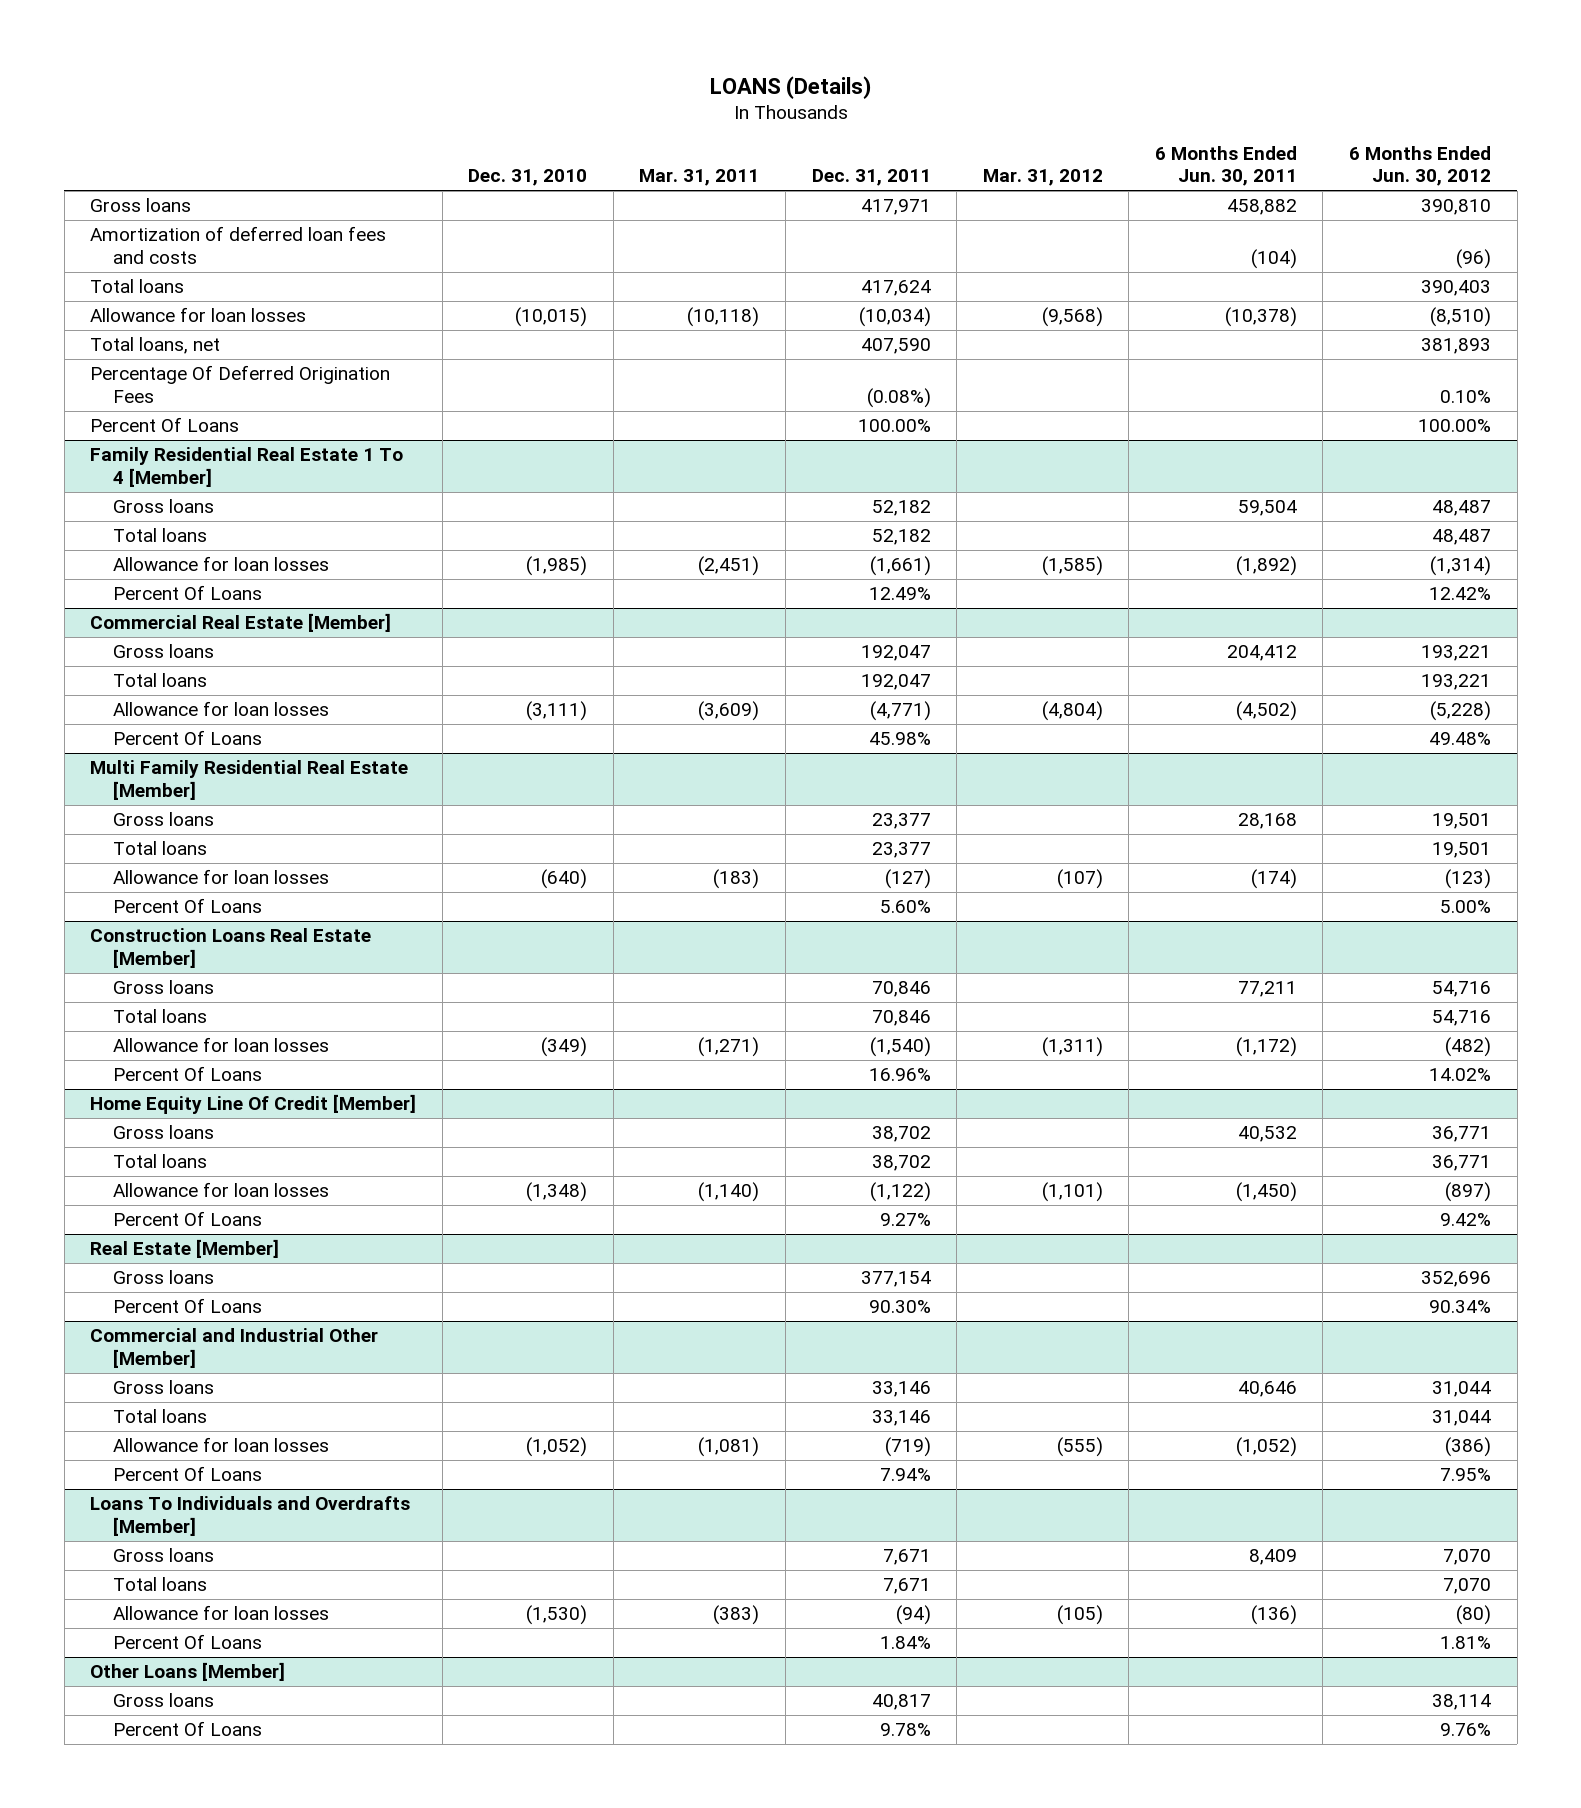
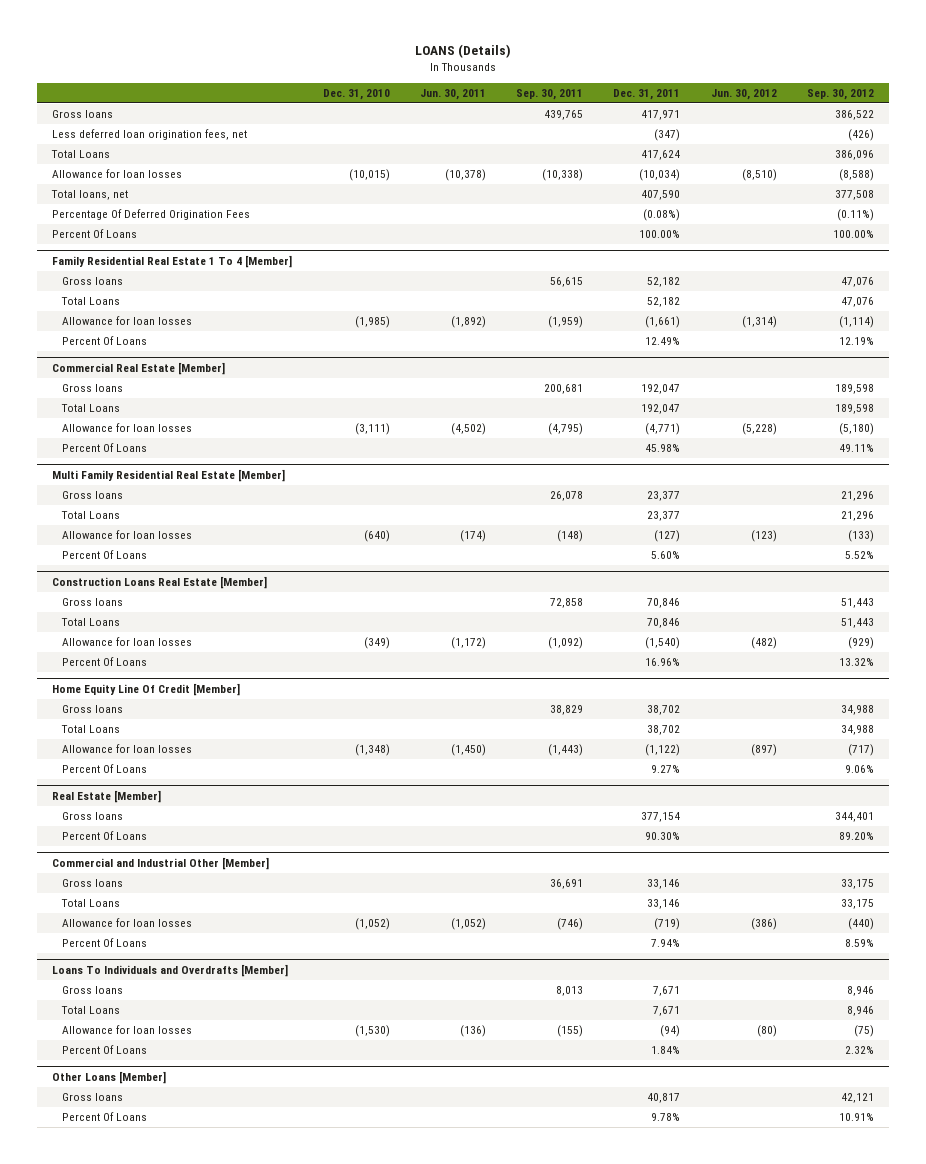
[639,169,760,187] Mar. 31, 2011 -> none
[982,169,1103,187] Mar. 31, 2012 -> none
[1154,145,1297,187] 6 Months Ended Jun. 30, 2011 -> none
[1348,145,1491,187] 6 Months Ended Jun. 30, 2012 -> none
none -> [419,88,486,100] Jun. 30, 2011
none -> [516,88,584,100] Sep. 30, 2011
none -> [710,88,777,100] Jun. 30, 2012
none -> [806,88,874,100] Sep. 30, 2012
[90,226,387,264] Amortization of deferred loan fees and costs -> none
none -> [52,129,248,141] Less deferred loan origination fees, net
[90,279,185,294] Total loans -> [51,150,111,159] Total Loans
[113,528,208,543] Total loans -> [61,297,121,306] Total Loans
[113,673,208,688] Total loans -> [61,404,121,413] Total Loans
[113,841,208,856] Total loans -> [61,511,121,520] Total Loans
[113,1009,208,1024] Total loans -> [61,618,121,627] Total Loans
[113,1154,208,1169] Total loans -> [61,725,121,734] Total Loans
[113,1409,208,1424] Total loans -> [61,899,121,908] Total Loans
[113,1577,208,1592] Total loans -> [61,1006,121,1015] Total Loans

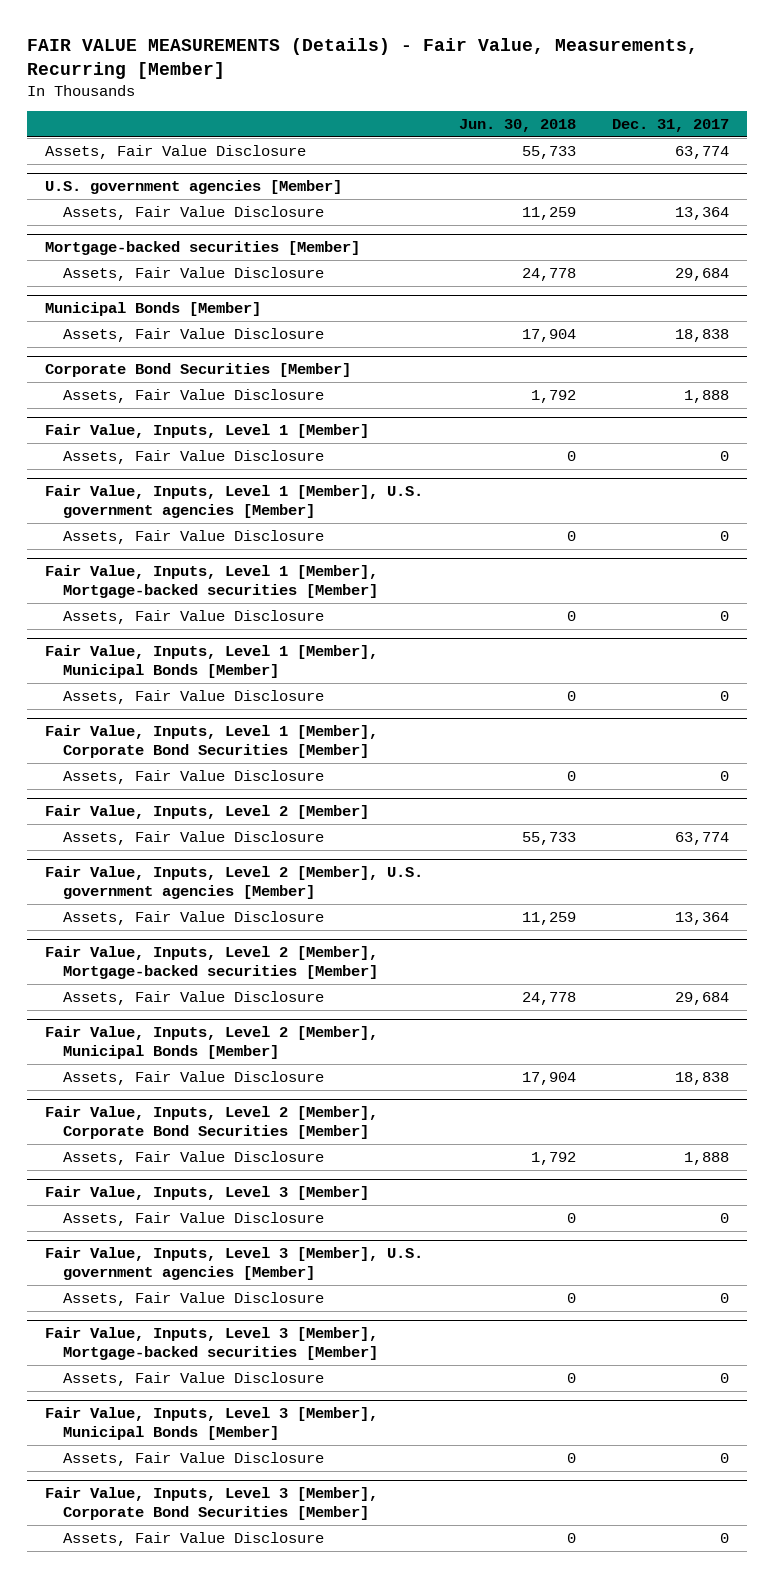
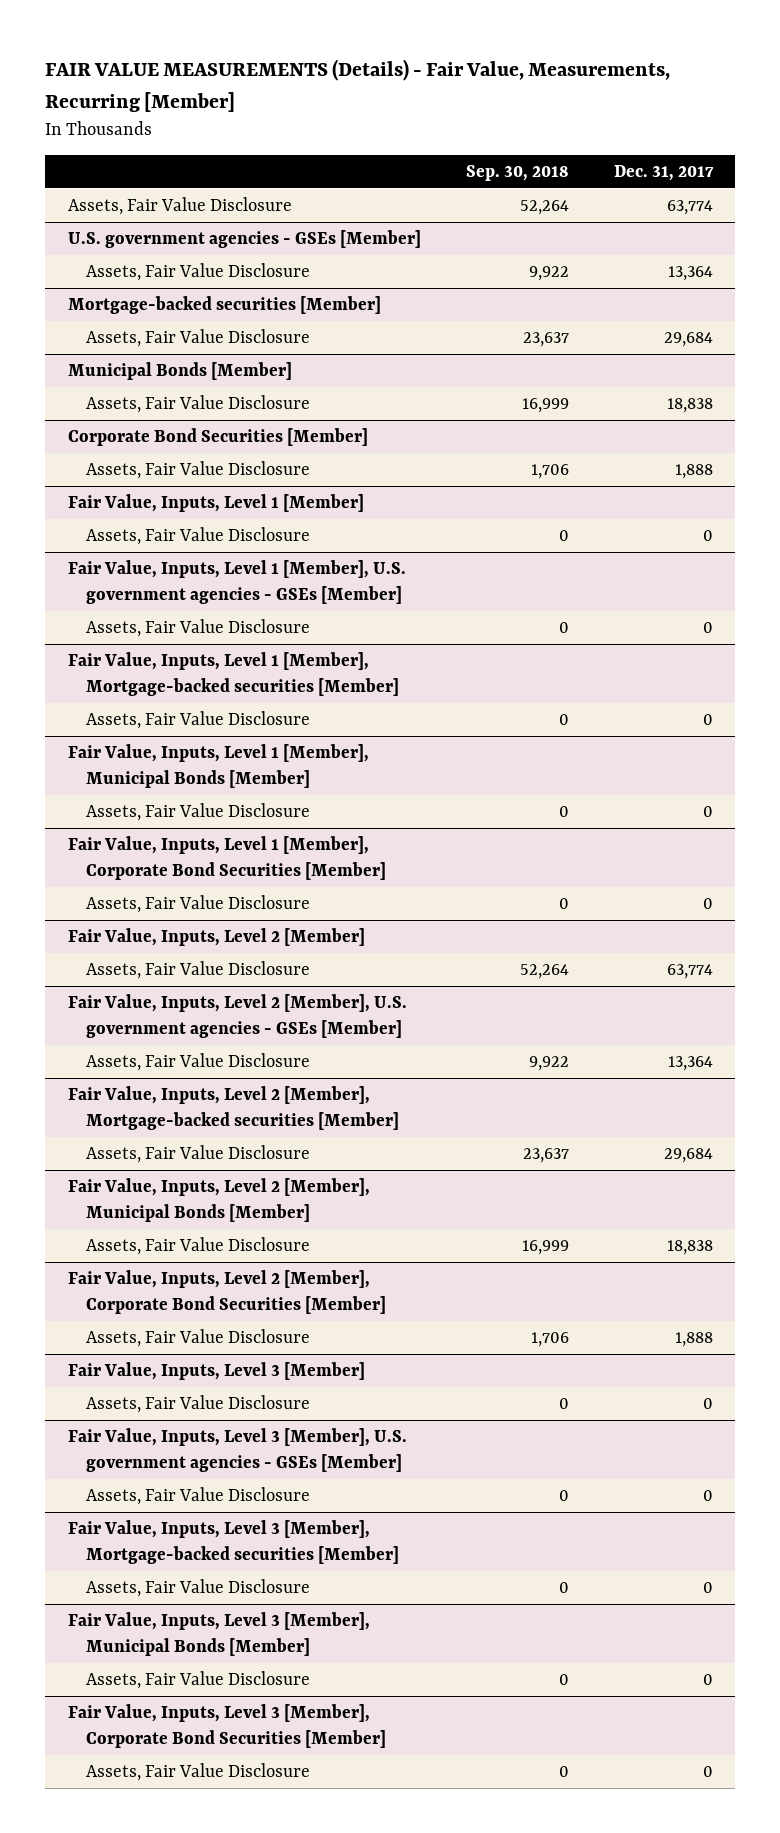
[458,119,576,133] Jun. 30, 2018 -> none
none -> [465,165,569,182] Sep. 30, 2018
[44,180,342,195] U.S. government agencies [Member] -> [67,230,421,249] U.S. government agencies - GSEs [Member]
[44,485,423,519] Fair Value, Inputs, Level 1 [Member], U.S. government agencies [Member] -> [67,560,406,605] Fair Value, Inputs, Level 1 [Member], U.S. government agencies - GSEs [Member]
[44,866,423,900] Fair Value, Inputs, Level 2 [Member], U.S. government agencies [Member] -> [67,994,407,1039] Fair Value, Inputs, Level 2 [Member], U.S. government agencies - GSEs [Member]
[44,1247,423,1281] Fair Value, Inputs, Level 3 [Member], U.S. government agencies [Member] -> [67,1428,407,1473] Fair Value, Inputs, Level 3 [Member], U.S. government agencies - GSEs [Member]

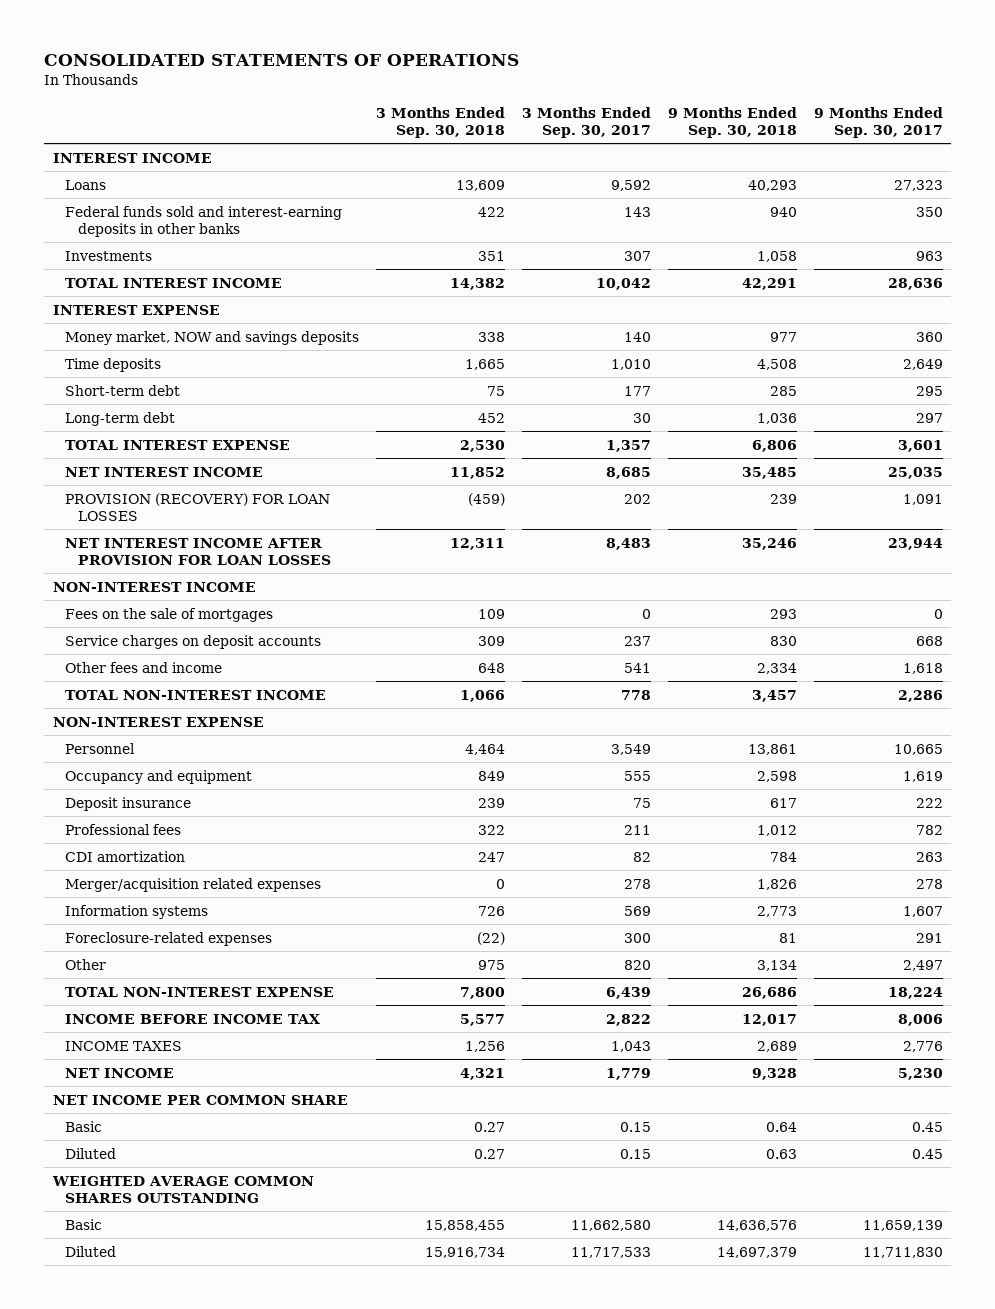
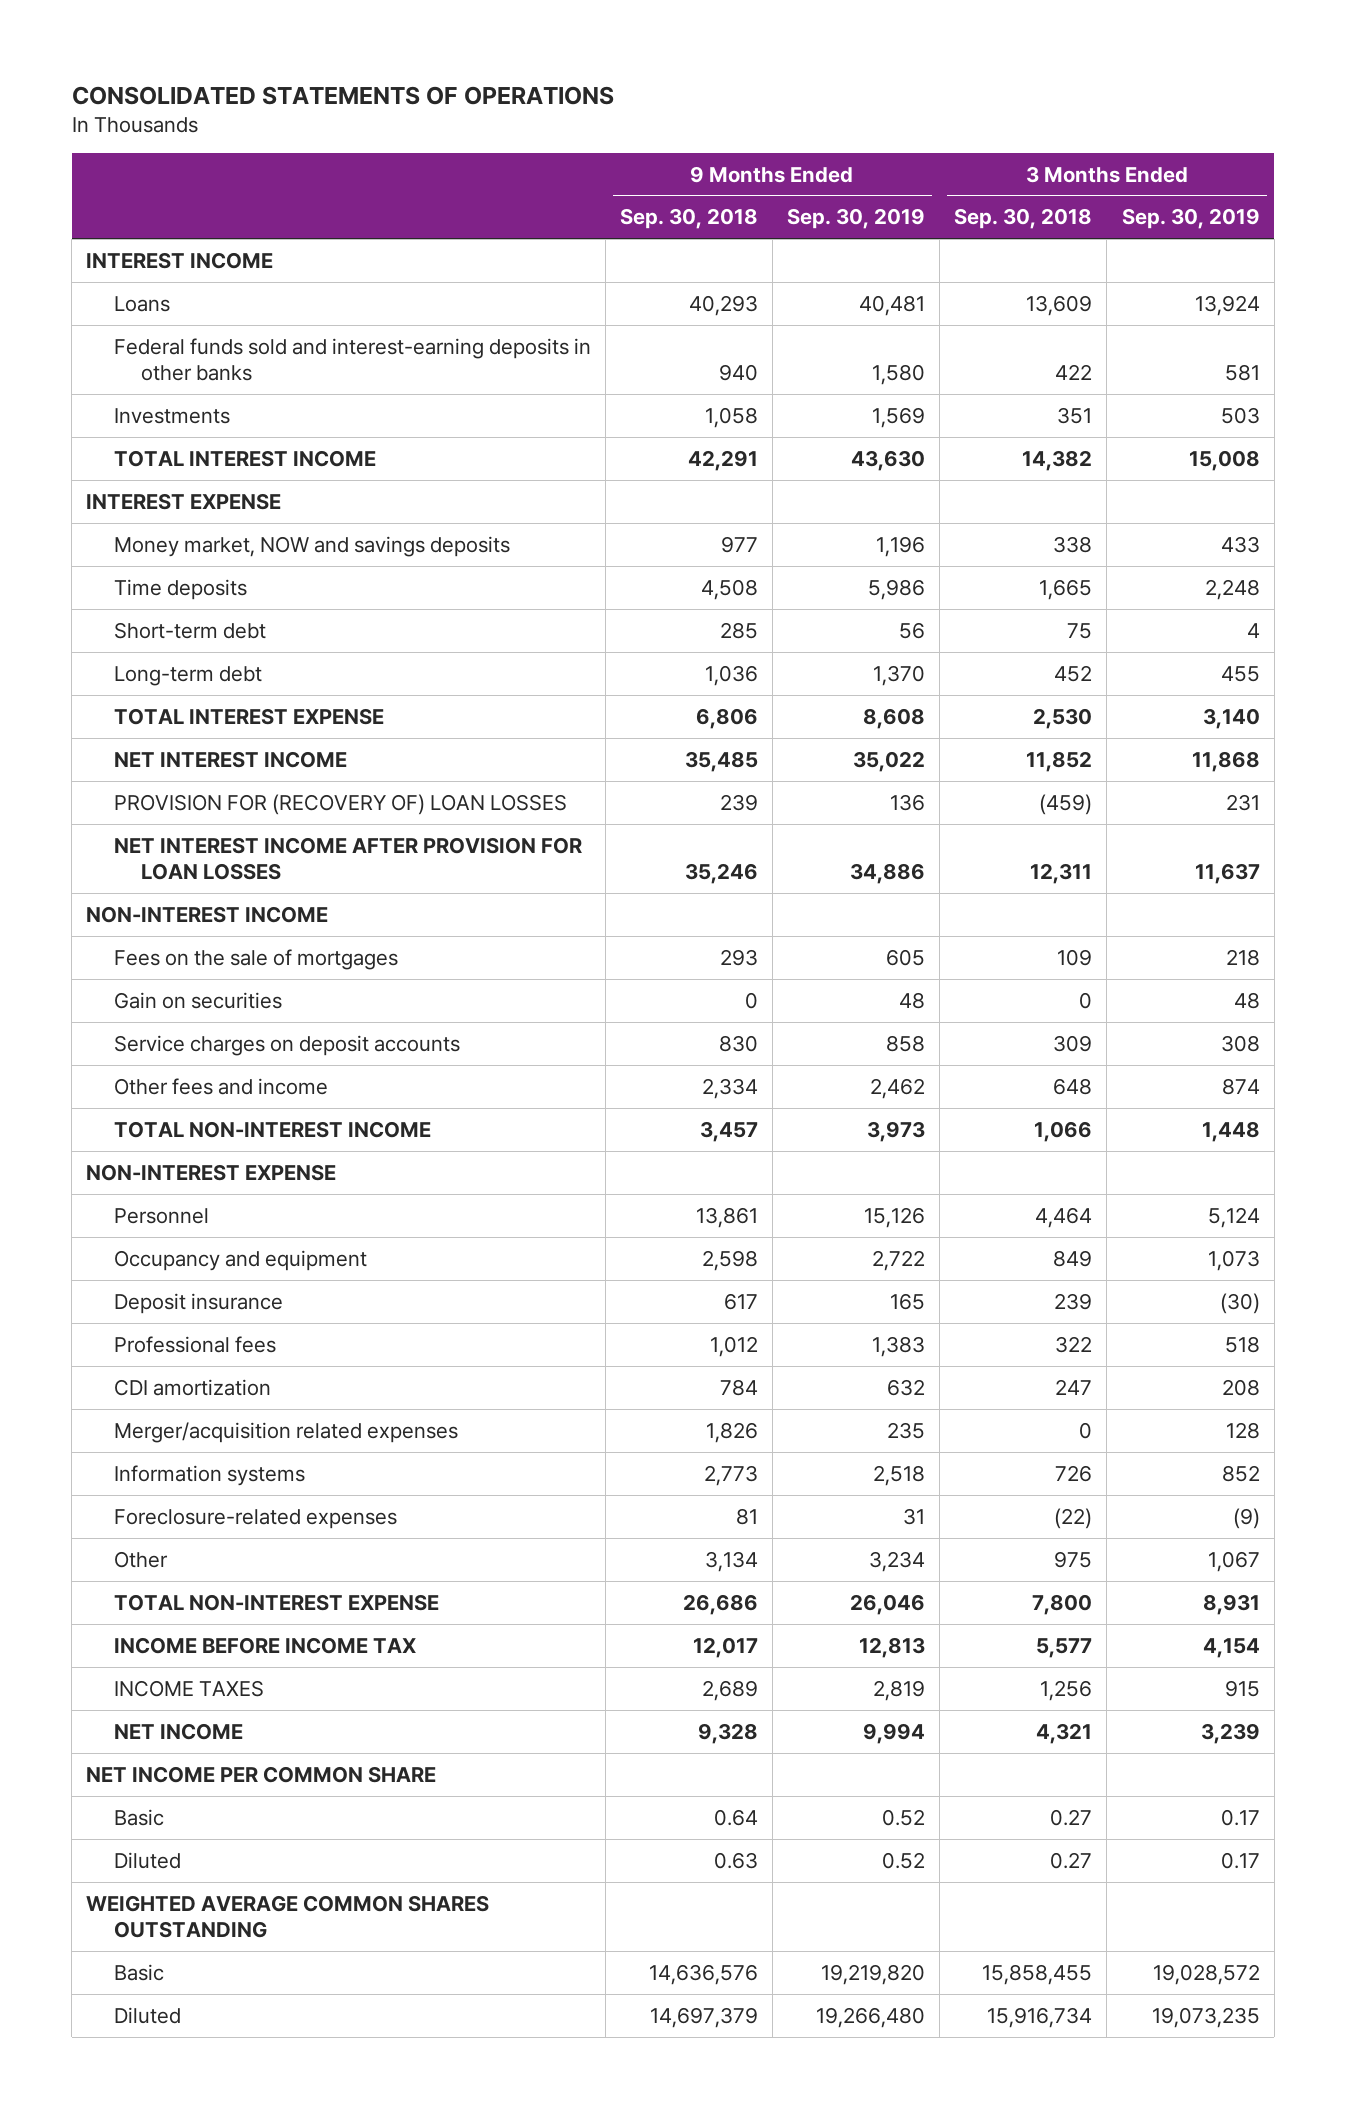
[522,107,652,139] 3 Months Ended Sep. 30, 2017 -> none
[813,107,943,139] 9 Months Ended Sep. 30, 2017 -> none
none -> [787,208,926,230] Sep. 30, 2019
none -> [1121,208,1260,230] Sep. 30, 2019
[65,492,331,521] PROVISION (RECOVERY) FOR LOAN LOSSES -> [113,793,567,815] PROVISION FOR (RECOVERY OF) LOAN LOSSES
none -> [113,991,282,1009] Gain on securities

